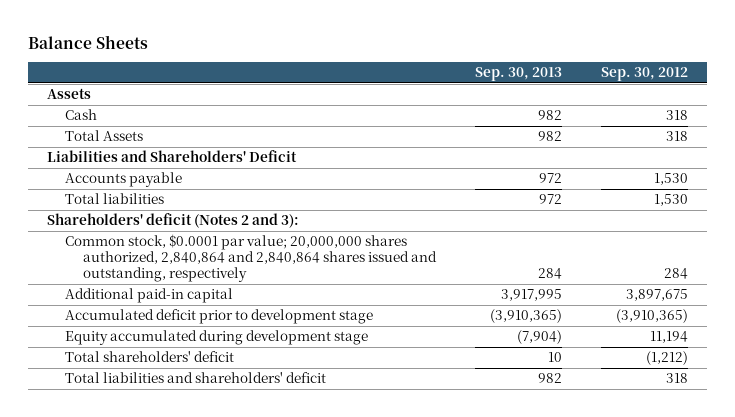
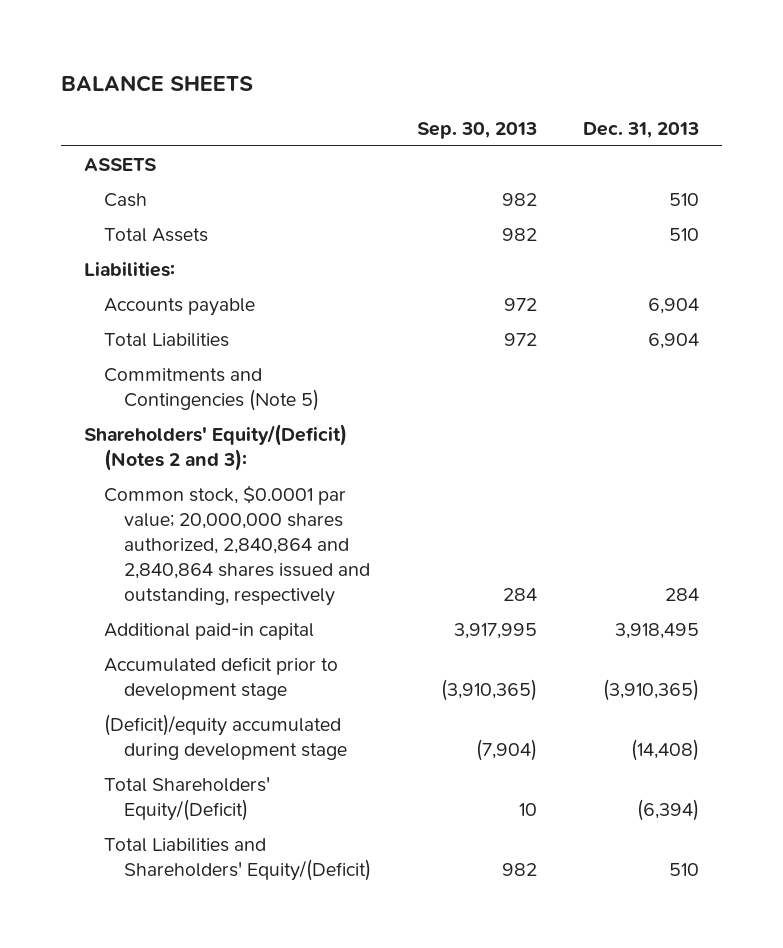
[28,34,149,49] Balance Sheets -> [61,75,254,93] BALANCE SHEETS
[600,67,688,82] Sep. 30, 2012 -> none
none -> [583,121,700,138] Dec. 31, 2013
[47,88,92,100] Assets -> [84,158,157,172] ASSETS
[47,150,298,163] Liabilities and Shareholders' Deficit -> none
none -> [84,262,176,278] Liabilities:
[65,193,165,205] Total liabilities -> [104,333,230,348] Total Liabilities
none -> [104,368,320,412] Commitments and Contingencies (Note 5)
[47,213,300,229] Shareholders' deficit (Notes 2 and 3): -> [84,424,348,472] Shareholders' Equity/(Deficit) (Notes 2 and 3):
[65,330,369,346] Equity accumulated during development stage -> [104,714,348,761] (Deficit)/equity accumulated during development stage
[65,351,235,363] Total shareholders' deficit -> [104,777,271,822] Total Shareholders' Equity/(Deficit)
[65,372,327,384] Total liabilities and shareholders' deficit -> [104,838,372,882] Total Liabilities and Shareholders' Equity/(Deficit)

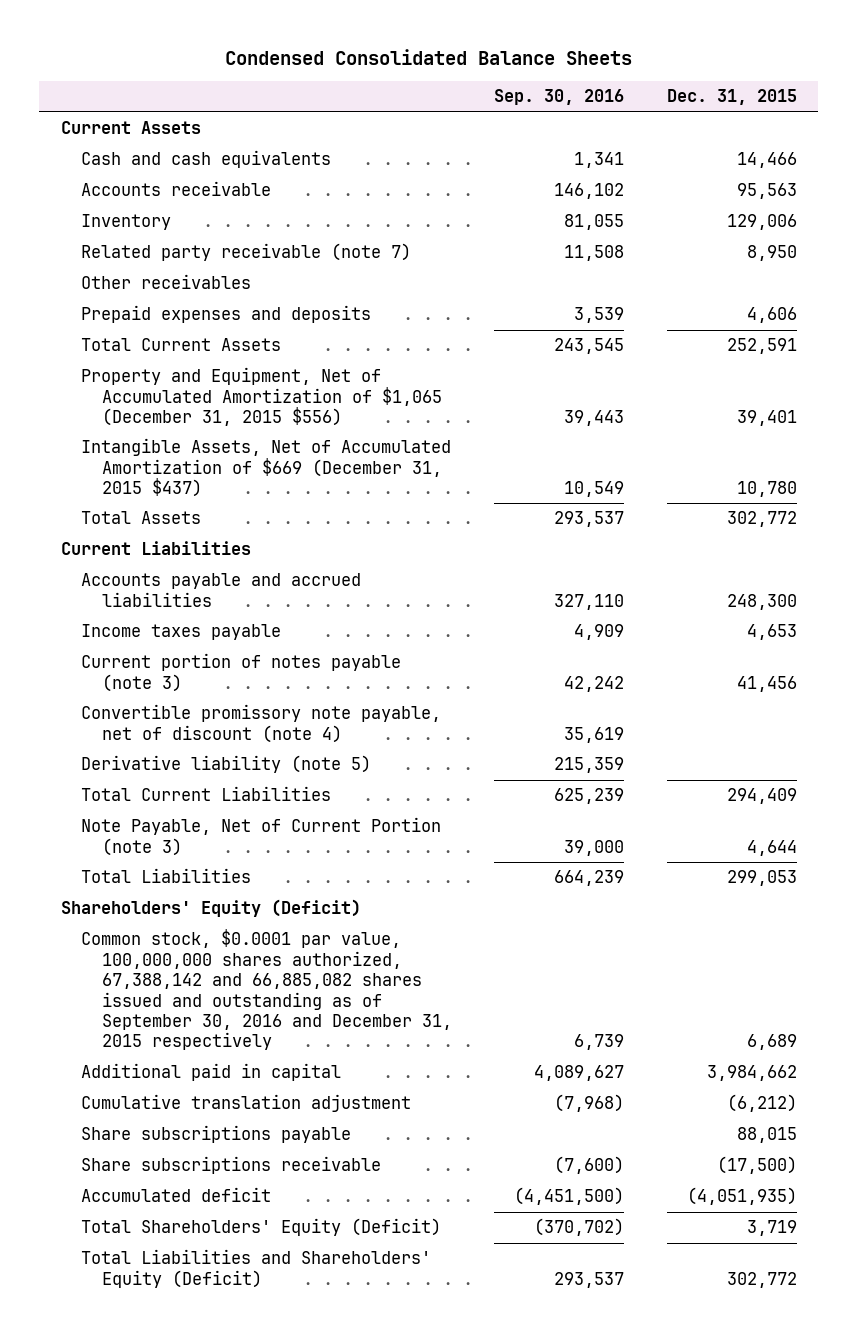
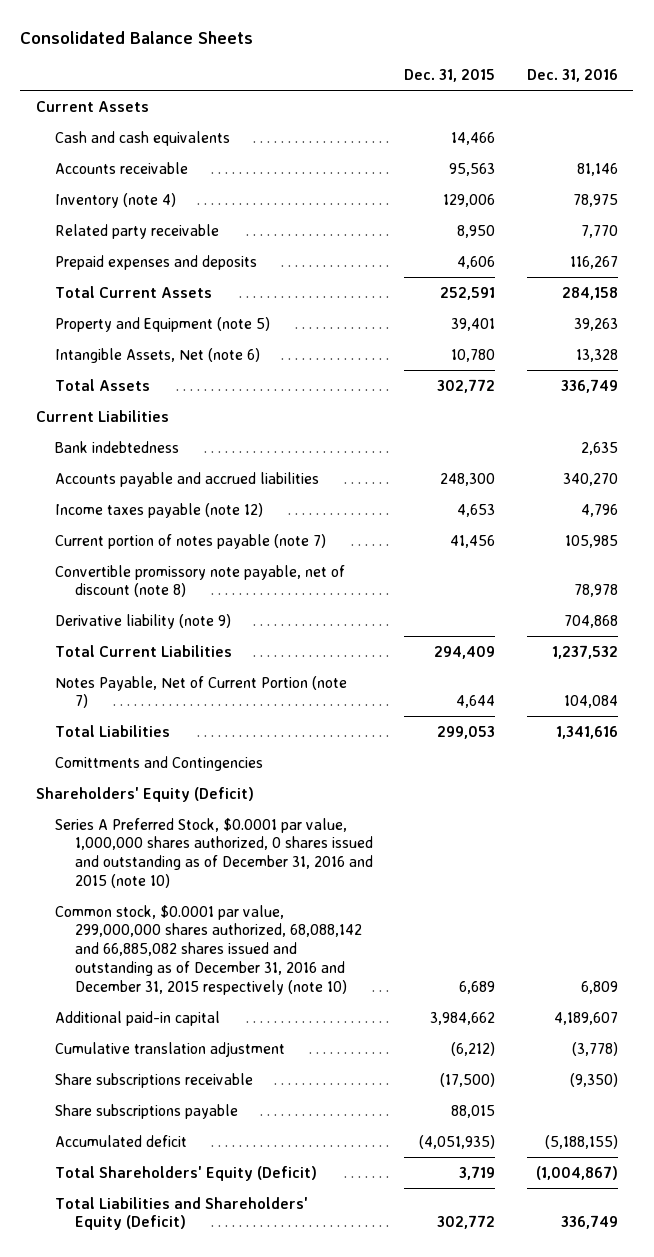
[224,48,632,65] Condensed Consolidated Balance Sheets -> [20,31,254,45] Consolidated Balance Sheets
[494,89,625,106] Sep. 30, 2016 -> none
none -> [526,69,618,83] Dec. 31, 2016
[81,274,252,290] Other receivables -> none
[81,214,172,231] Inventory -> [55,192,177,208] Inventory (note 4)
[81,243,412,262] Related party receivable (note 7) -> [55,223,220,239] Related party receivable
[81,367,443,427] Property and Equipment, Net of Accumulated Amortization of $1,065 (December 31, 2015 $556) -> [55,316,271,332] Property and Equipment (note 5)
[81,438,452,498] Intangible Assets, Net of Accumulated Amortization of $669 (December 31, 2015 $437) -> [55,347,261,363] Intangible Assets, Net (note 6)
none -> [55,440,180,453] Bank indebtedness
[81,624,282,641] Income taxes payable -> [55,502,264,518] Income taxes payable (note 12)
[81,653,402,692] Current portion of notes payable (note 3) -> [55,533,327,549] Current portion of notes payable (note 7)
[81,704,442,743] Convertible promissory note payable, net of discount (note 4) -> [55,564,346,598] Convertible promissory note payable, net of discount (note 8)
[81,755,372,774] Derivative liability (note 5) -> [55,613,232,629] Derivative liability (note 9)
[81,817,442,856] Note Payable, Net of Current Portion (note 3) -> [55,675,348,709] Notes Payable, Net of Current Portion (note 7)
none -> [55,755,264,771] Comittments and Contingencies
none -> [55,817,373,889] Series A Preferred Stock, $0.0001 par value, 1,000,000 shares authorized, 0 shares issued and outstanding as of December 31, 2016 and 2015 (note 10)
[81,929,453,1051] Common stock, $0.0001 par value, 100,000,000 shares authorized, 67,388,142 and 66,885,082 shares issued and outstanding as of September 30, 2016 and December 31, 2015 respectively -> [55,904,362,996] Common stock, $0.0001 par value, 299,000,000 shares authorized, 68,088,142 and 66,885,082 shares issued and outstanding as of December 31, 2016 and December 31, 2015 respectively (note 10)
[81,1063,342,1082] Additional paid in capital -> [55,1010,221,1026] Additional paid-in capital
[81,1125,352,1144] Share subscriptions payable -> [55,1103,239,1119] Share subscriptions payable

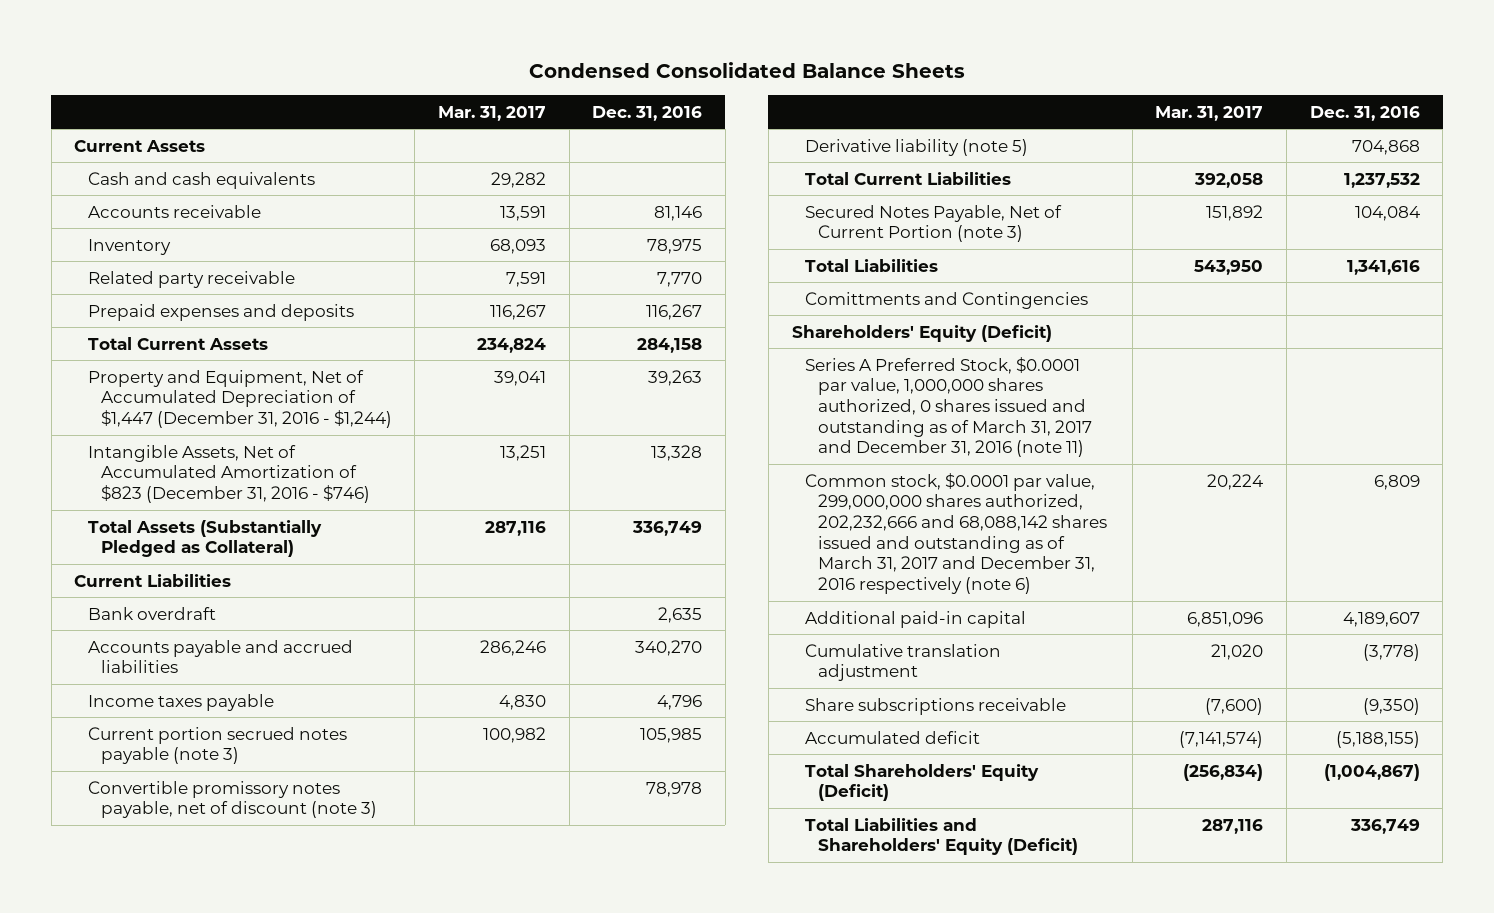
[20,31,254,45] Consolidated Balance Sheets -> [528,61,965,78] Condensed Consolidated Balance Sheets
[404,69,496,83] Dec. 31, 2015 -> none
none -> [437,105,546,121] Mar. 31, 2017
[55,192,177,208] Inventory (note 4) -> [87,238,171,255] Inventory
[55,316,271,332] Property and Equipment (note 5) -> [87,369,392,428] Property and Equipment, Net of Accumulated Depreciation of $1,447 (December 31, 2016 - $1,244)
[55,347,261,363] Intangible Assets, Net (note 6) -> [87,444,370,503] Intangible Assets, Net of Accumulated Amortization of $823 (December 31, 2016 - $746)
[55,378,151,391] Total Assets -> [87,519,322,558] Total Assets (Substantially Pledged as Collateral)
[55,440,180,453] Bank indebtedness -> [87,606,216,620] Bank overdraft
[55,502,264,518] Income taxes payable (note 12) -> [87,693,274,711] Income taxes payable
[55,533,327,549] Current portion of notes payable (note 7) -> [87,726,347,765] Current portion secrued notes payable (note 3)
[55,564,346,598] Convertible promissory note payable, net of discount (note 8) -> [87,780,377,819] Convertible promissory notes payable, net of discount (note 3)
[55,613,232,629] Derivative liability (note 9) -> [804,138,1028,156] Derivative liability (note 5)
[55,675,348,709] Notes Payable, Net of Current Portion (note 7) -> [804,204,1062,243] Secured Notes Payable, Net of Current Portion (note 3)
[55,817,373,889] Series A Preferred Stock, $0.0001 par value, 1,000,000 shares authorized, 0 shares issued and outstanding as of December 31, 2016 and 2015 (note 10) -> [804,356,1092,458] Series A Preferred Stock, $0.0001 par value, 1,000,000 shares authorized, 0 shares issued and outstanding as of March 31, 2017 and December 31, 2016 (note 11)
[55,904,362,996] Common stock, $0.0001 par value, 299,000,000 shares authorized, 68,088,142 and 66,885,082 shares issued and outstanding as of December 31, 2016 and December 31, 2015 respectively (note 10) -> [804,472,1107,594] Common stock, $0.0001 par value, 299,000,000 shares authorized, 202,232,666 and 68,088,142 shares issued and outstanding as of March 31, 2017 and December 31, 2016 respectively (note 6)
[55,1103,239,1119] Share subscriptions payable -> none

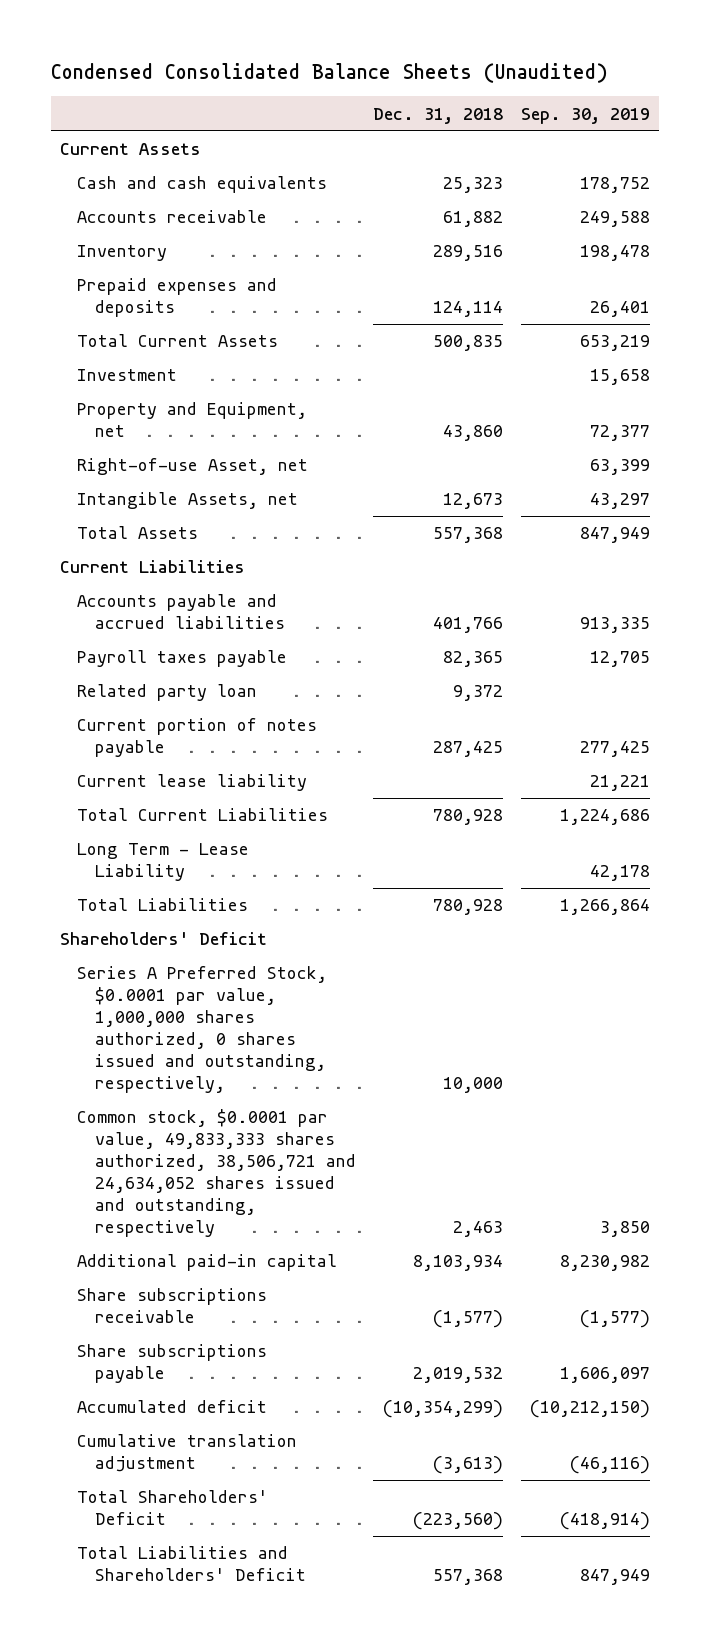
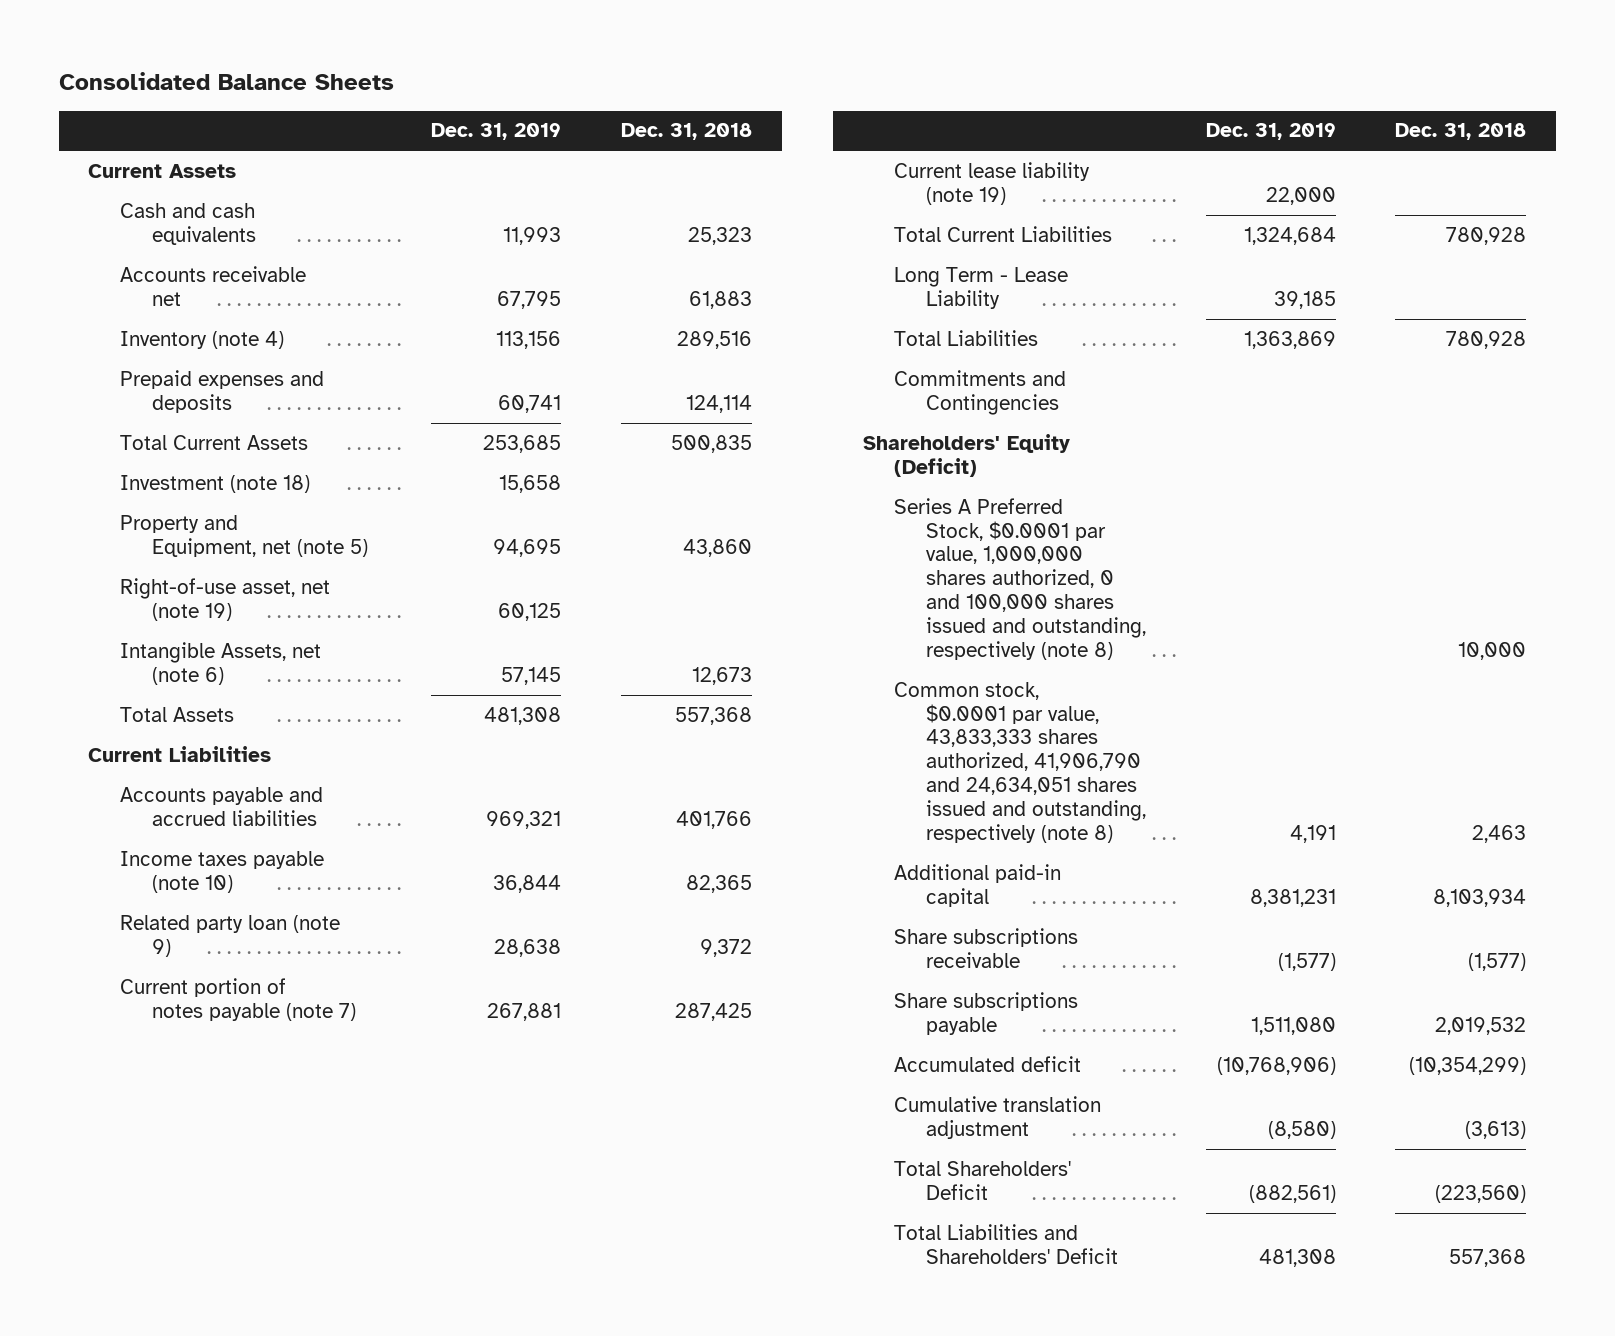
[50,62,608,83] Condensed Consolidated Balance Sheets (Unaudited) -> [58,72,394,91] Consolidated Balance Sheets
[521,107,651,124] Sep. 30, 2019 -> none
none -> [431,123,562,141] Dec. 31, 2019
[77,210,268,224] Accounts receivable -> [120,265,307,306] Accounts receivable net
[443,211,504,228] 61,882 -> [689,290,753,309] 61,883
[77,245,168,262] Inventory -> [120,330,285,349] Inventory (note 4)
[77,369,178,382] Investment -> [120,474,311,493] Investment (note 18)
[77,402,308,438] Property and Equipment, net -> [120,514,368,557] Property and Equipment, net (note 5)
[77,458,309,476] Right-of-use Asset, net -> [120,577,331,621] Right-of-use asset, net (note 19)
[77,492,299,510] Intangible Assets, net -> [120,641,322,685] Intangible Assets, net (note 6)
[77,650,288,668] Payroll taxes payable -> [120,850,325,893] Income taxes payable (note 10)
[77,684,258,702] Related party loan -> [120,914,341,957] Related party loan (note 9)
[77,718,318,758] Current portion of notes payable -> [120,977,356,1021] Current portion of notes payable (note 7)
[77,774,308,792] Current lease liability -> [894,161,1091,205] Current lease liability (note 19)
none -> [894,369,1067,415] Commitments and Contingencies
[59,932,267,946] Shareholders' Deficit -> [862,433,1070,477] Shareholders' Equity (Deficit)
[77,966,328,1094] Series A Preferred Stock, $0.0001 par value, 1,000,000 shares authorized, 0 shares issued and outstanding, respectively, -> [894,497,1146,660] Series A Preferred Stock, $0.0001 par value, 1,000,000 shares authorized, 0 and 100,000 shares issued and outstanding, respectively (note 8)
[77,1109,356,1238] Common stock, $0.0001 par value, 49,833,333 shares authorized, 38,506,721 and 24,634,052 shares issued and outstanding, respectively -> [894,681,1146,843] Common stock, $0.0001 par value, 43,833,333 shares authorized, 41,906,790 and 24,634,051 shares issued and outstanding, respectively (note 8)

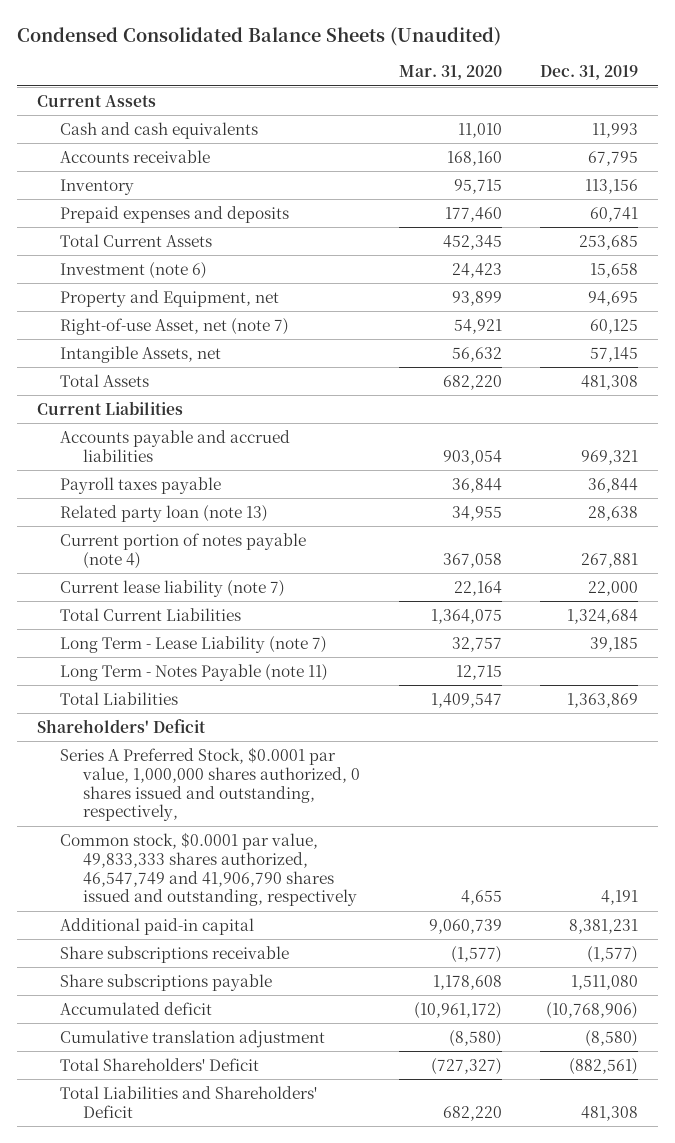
[58,72,394,91] Consolidated Balance Sheets -> [17,26,502,46] Condensed Consolidated Balance Sheets (Unaudited)
[621,123,753,141] Dec. 31, 2018 -> none
none -> [398,65,502,81] Mar. 31, 2020
[120,265,307,306] Accounts receivable net -> [59,149,210,163] Accounts receivable
[120,330,285,349] Inventory (note 4) -> [59,178,134,195] Inventory
[120,474,311,493] Investment (note 18) -> [59,261,207,279] Investment (note 6)
[120,514,368,557] Property and Equipment, net (note 5) -> [59,289,279,307] Property and Equipment, net
[120,577,331,621] Right-of-use asset, net (note 19) -> [59,317,289,335] Right-of-use Asset, net (note 7)
[120,641,322,685] Intangible Assets, net (note 6) -> [59,345,221,363] Intangible Assets, net
[120,850,325,893] Income taxes payable (note 10) -> [59,476,221,494] Payroll taxes payable
[120,914,341,957] Related party loan (note 9) -> [59,504,268,522] Related party loan (note 13)
[120,977,356,1021] Current portion of notes payable (note 7) -> [59,532,306,569] Current portion of notes payable (note 4)
[894,161,1091,205] Current lease liability (note 19) -> [59,579,285,597] Current lease liability (note 7)
[894,266,1069,309] Long Term - Lease Liability -> [59,635,327,653] Long Term - Lease Liability (note 7)
none -> [59,663,328,681] Long Term - Notes Payable (note 11)
[894,369,1067,415] Commitments and Contingencies -> none
[862,433,1070,477] Shareholders' Equity (Deficit) -> [36,718,206,733] Shareholders' Deficit
[894,497,1146,660] Series A Preferred Stock, $0.0001 par value, 1,000,000 shares authorized, 0 and 100,000 shares issued and outstanding, respectively (note 8) -> [59,746,360,822] Series A Preferred Stock, $0.0001 par value, 1,000,000 shares authorized, 0 shares issued and outstanding, respectively,
[894,681,1146,843] Common stock, $0.0001 par value, 43,833,333 shares authorized, 41,906,790 and 24,634,051 shares issued and outstanding, respectively (note 8) -> [59,831,357,907] Common stock, $0.0001 par value, 49,833,333 shares authorized, 46,547,749 and 41,906,790 shares issued and outstanding, respectively

